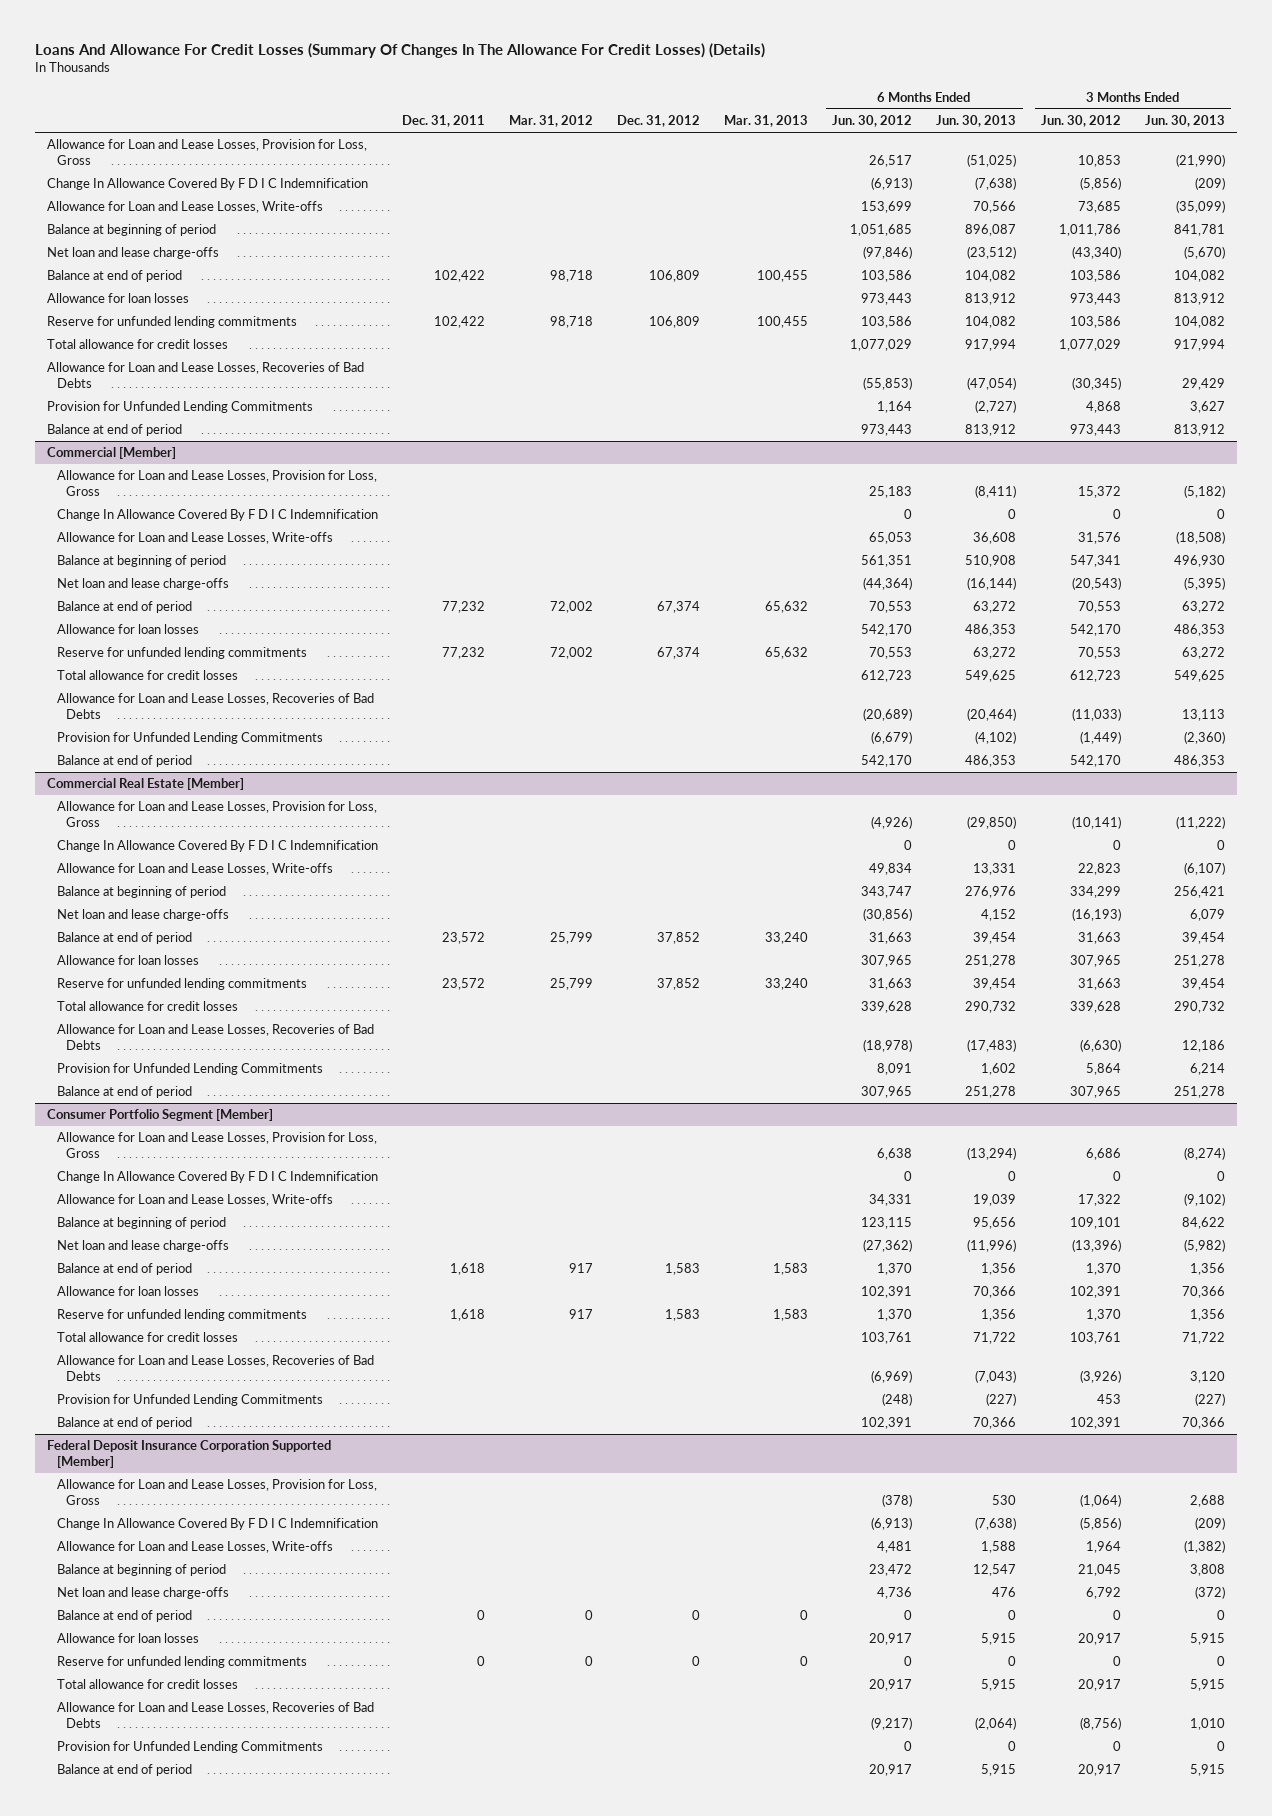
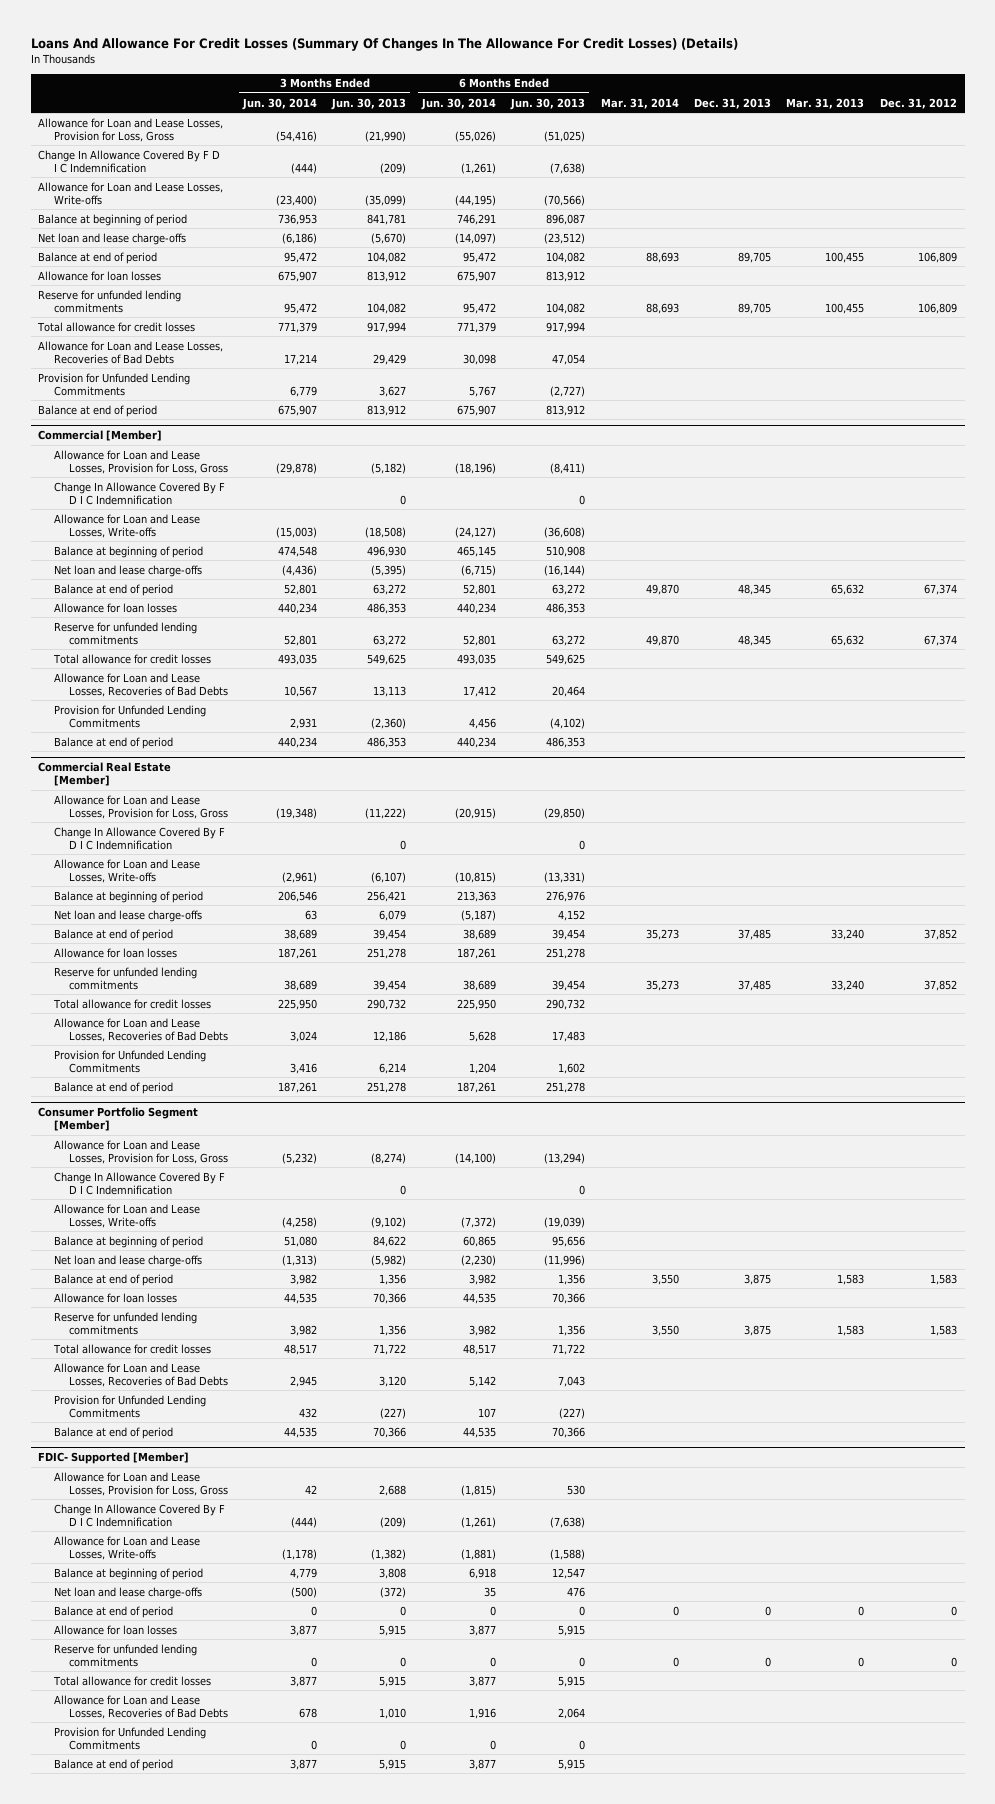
[401,115,485,128] Dec. 31, 2011 -> none
[509,115,594,128] Mar. 31, 2012 -> none
[832,115,913,128] Jun. 30, 2012 -> none
[1040,115,1121,128] Jun. 30, 2012 -> none
none -> [242,97,318,110] Jun. 30, 2014
none -> [420,97,496,110] Jun. 30, 2014
none -> [600,97,679,109] Mar. 31, 2014
none -> [694,97,772,109] Dec. 31, 2013
[973,201,1017,214] 70,566 -> [544,194,586,206] (70,566)
[967,377,1017,391] (47,054) -> [552,353,586,365] 47,054
[973,532,1017,545] 36,608 -> [544,526,586,538] (36,608)
[967,708,1017,722] (20,464) -> [552,685,586,697] 20,464
[973,863,1017,876] 13,331 -> [544,871,586,883] (13,331)
[967,1039,1017,1053] (17,483) -> [552,1030,586,1042] 17,483
[973,1194,1017,1207] 19,039 -> [544,1216,586,1228] (19,039)
[975,1370,1017,1384] (7,043) -> [558,1375,586,1387] 7,043
[47,1440,332,1469] Federal Deposit Insurance Corporation Supported [Member] -> none
none -> [38,1452,190,1465] FDIC- Supported [Member]
[981,1541,1017,1554] 1,588 -> [550,1548,586,1560] (1,588)
[975,1717,1017,1731] (2,064) -> [558,1707,586,1719] 2,064

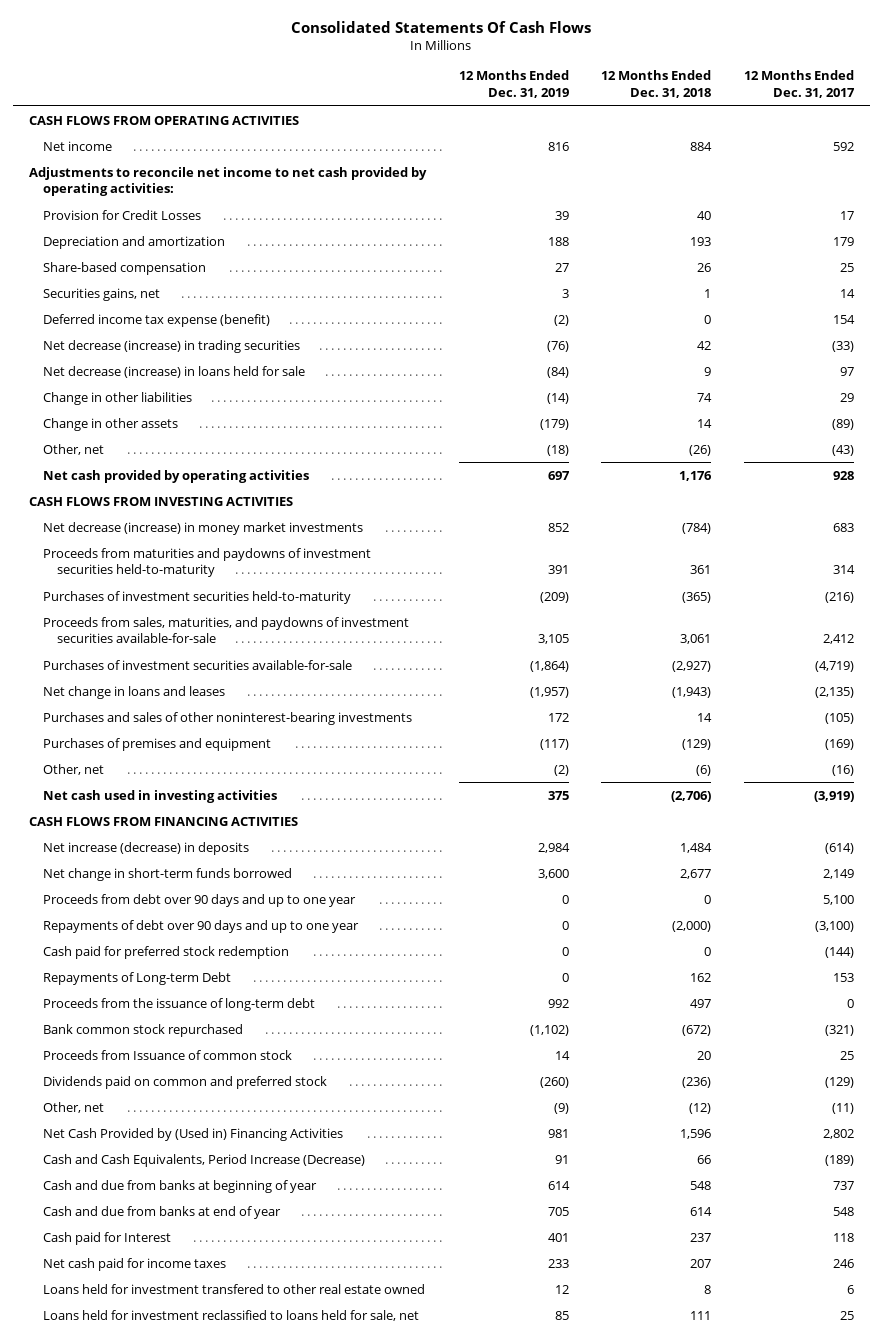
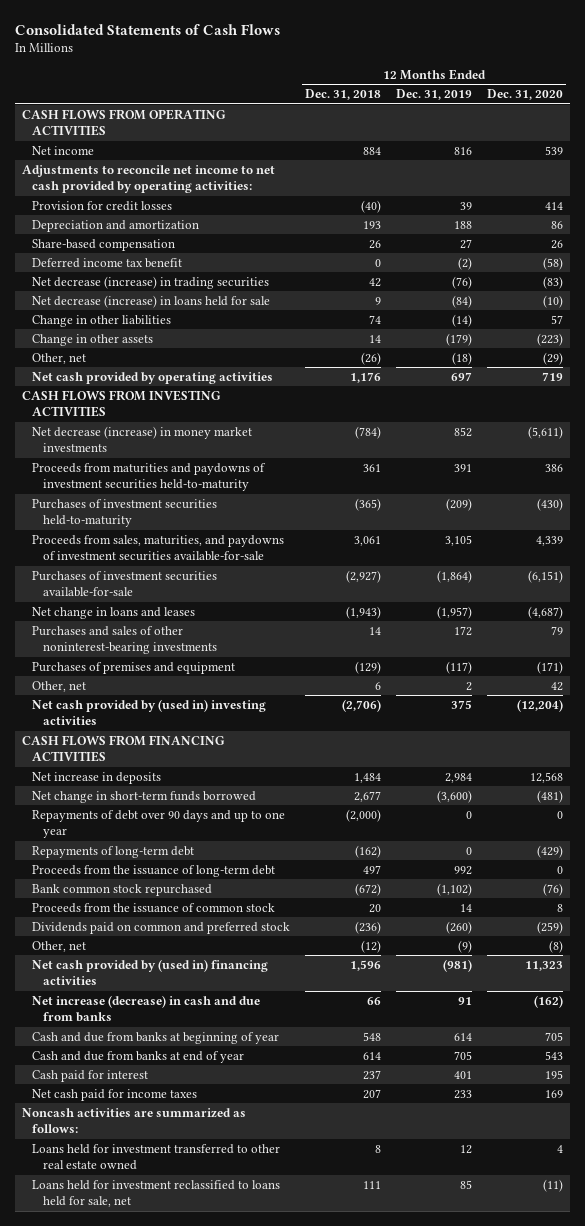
[291,20,592,33] Consolidated Statements Of Cash Flows -> [14,23,280,35] Consolidated Statements of Cash Flows
[743,70,855,98] 12 Months Ended Dec. 31, 2017 -> none
none -> [486,89,563,101] Dec. 31, 2020
[42,209,201,220] Provision for Credit Losses -> [32,200,173,211] Provision for credit losses
[697,210,712,220] 40 -> [361,199,382,213] (40)
[42,287,160,301] Securities gains, net -> none
[42,313,270,327] Deferred income tax expense (benefit) -> [32,257,183,268] Deferred income tax benefit
[553,764,569,776] (2) -> [465,681,472,691] 2
[696,764,712,776] (6) -> [375,681,382,690] 6
[42,789,277,803] Net cash used in investing activities -> [32,698,267,726] Net cash provided by (used in) investing activities
[42,893,356,907] Proceeds from debt over 90 days and up to one year -> none
[42,841,249,855] Net increase (decrease) in deposits -> [32,771,162,784] Net increase in deposits
[537,868,569,879] 3,600 -> [436,789,472,803] (3,600)
[42,945,289,959] Cash paid for preferred stock redemption -> none
[42,971,231,985] Repayments of Long-term Debt -> [32,845,195,858] Repayments of long-term debt
[690,972,712,982] 162 -> [355,844,382,858] (162)
[42,1049,292,1060] Proceeds from Issuance of common stock -> [32,902,276,913] Proceeds from the issuance of common stock
[42,1127,343,1141] Net Cash Provided by (Used in) Financing Activities -> [32,958,269,986] Net cash provided by (used in) financing activities
[547,1128,569,1138] 981 -> [442,958,472,972] (981)
[42,1153,365,1167] Cash and Cash Equivalents, Period Increase (Decrease) -> [32,994,261,1023] Net increase (decrease) in cash and due from banks
[42,1231,171,1245] Cash paid for Interest -> [32,1069,149,1082] Cash paid for interest
none -> [22,1107,247,1134] Noncash activities are summarized as follows:
[42,1283,425,1294] Loans held for investment transfered to other real estate owned -> [32,1143,281,1171] Loans held for investment transferred to other real estate owned

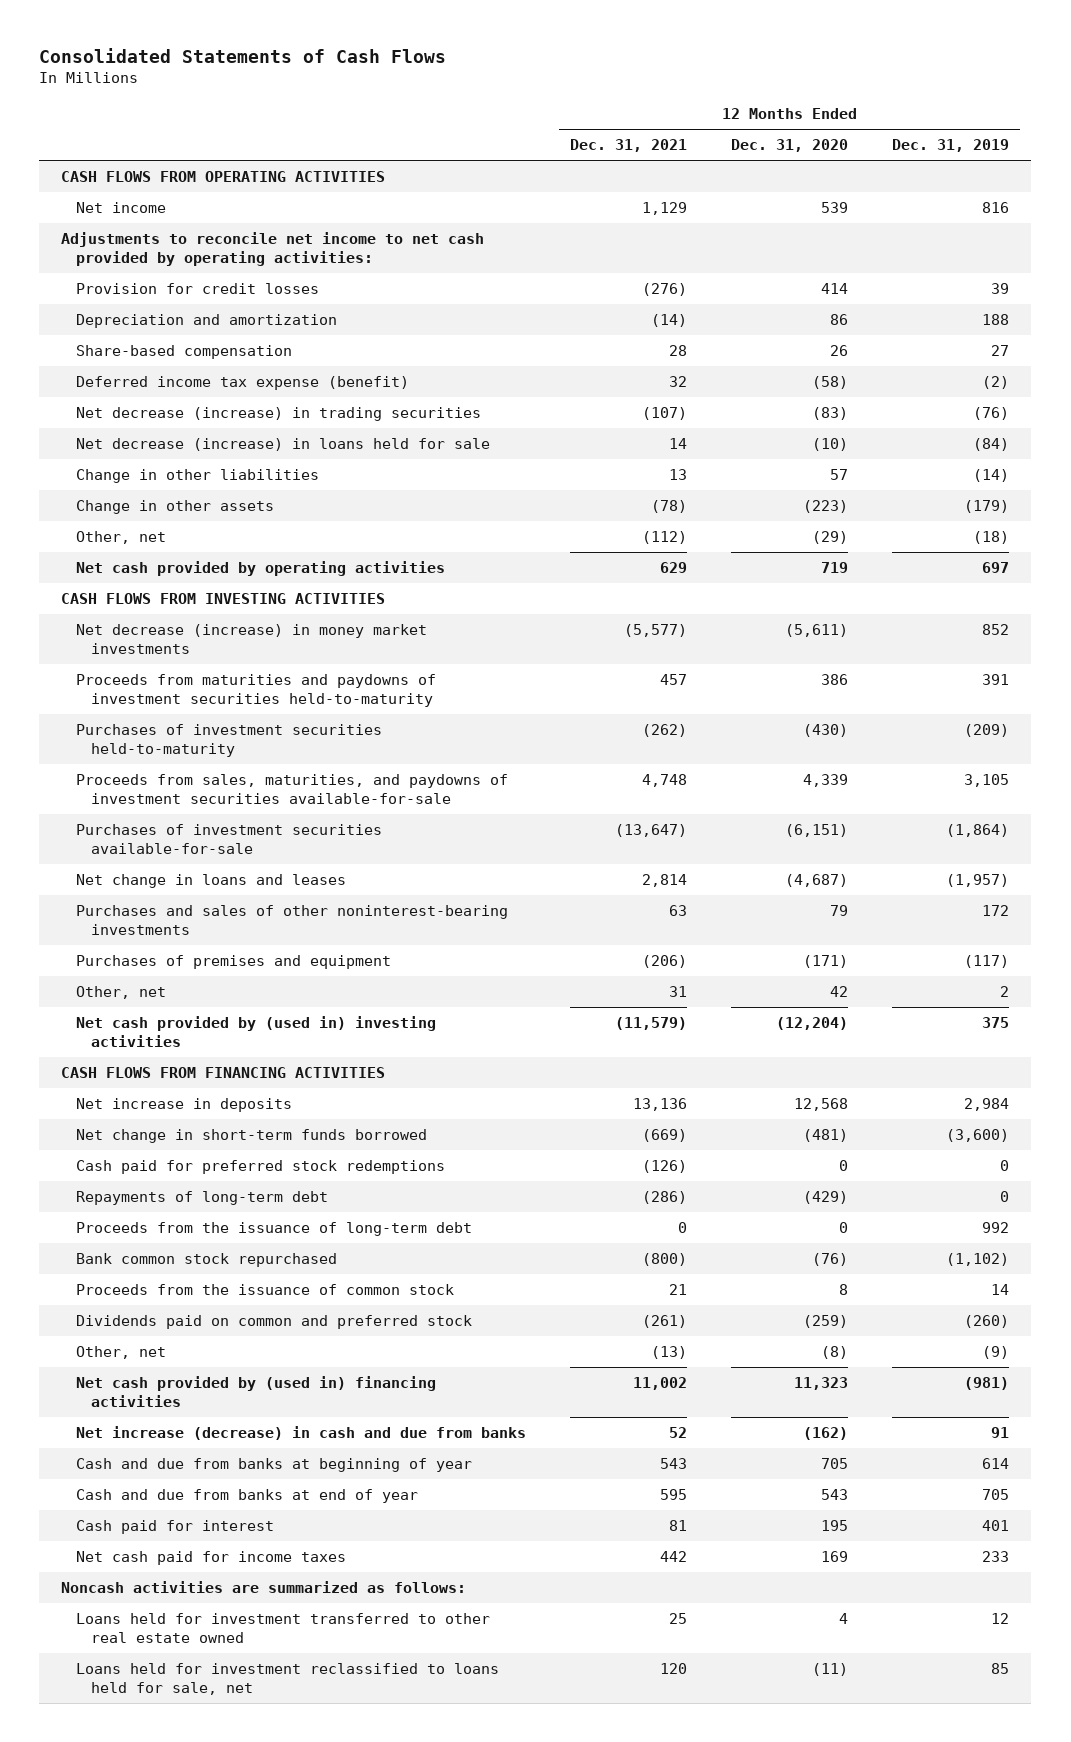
[305,89,382,101] Dec. 31, 2018 -> none
none -> [570,139,688,153] Dec. 31, 2021
[32,257,183,268] Deferred income tax benefit -> [76,376,410,391] Deferred income tax expense (benefit)
[32,809,286,839] Repayments of debt over 90 days and up to one year -> none
none -> [76,1160,446,1175] Cash paid for preferred stock redemptions

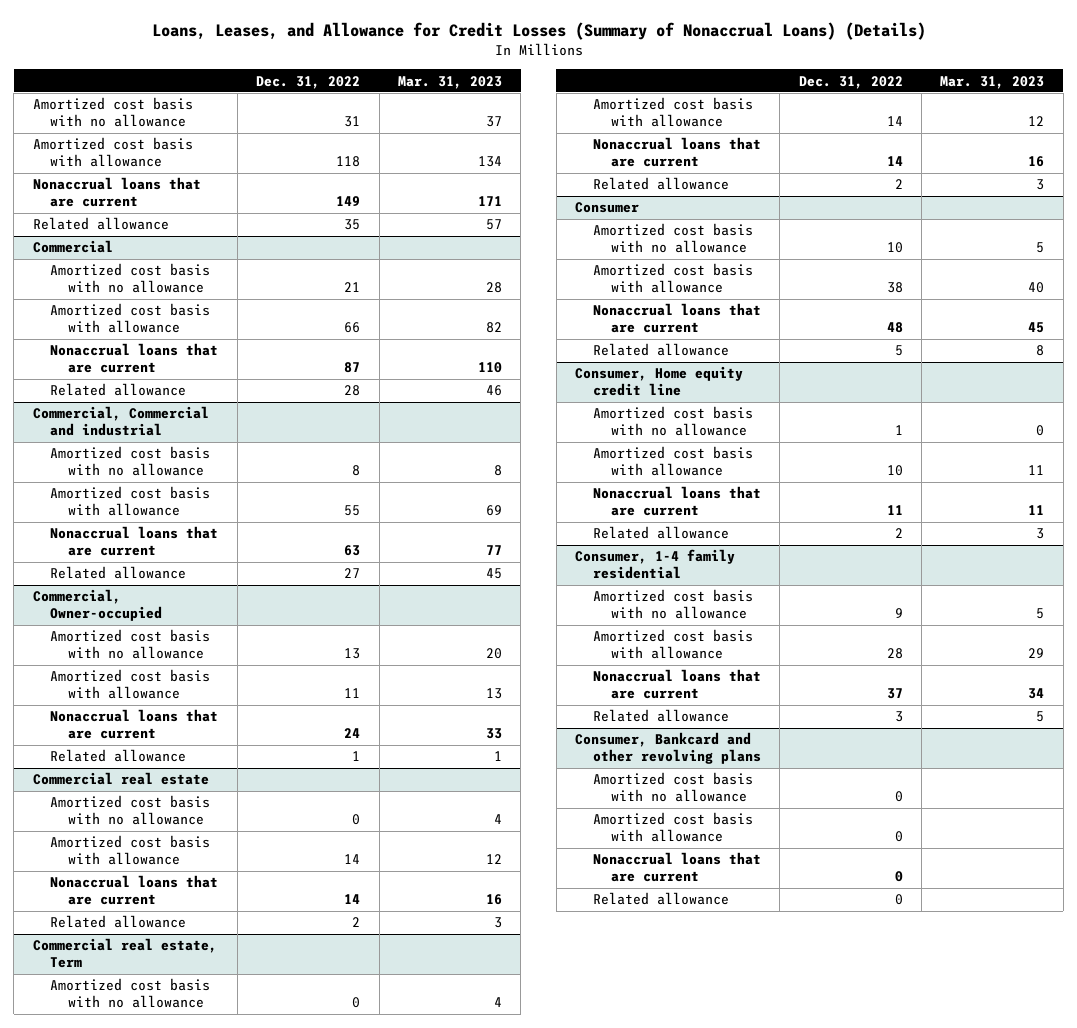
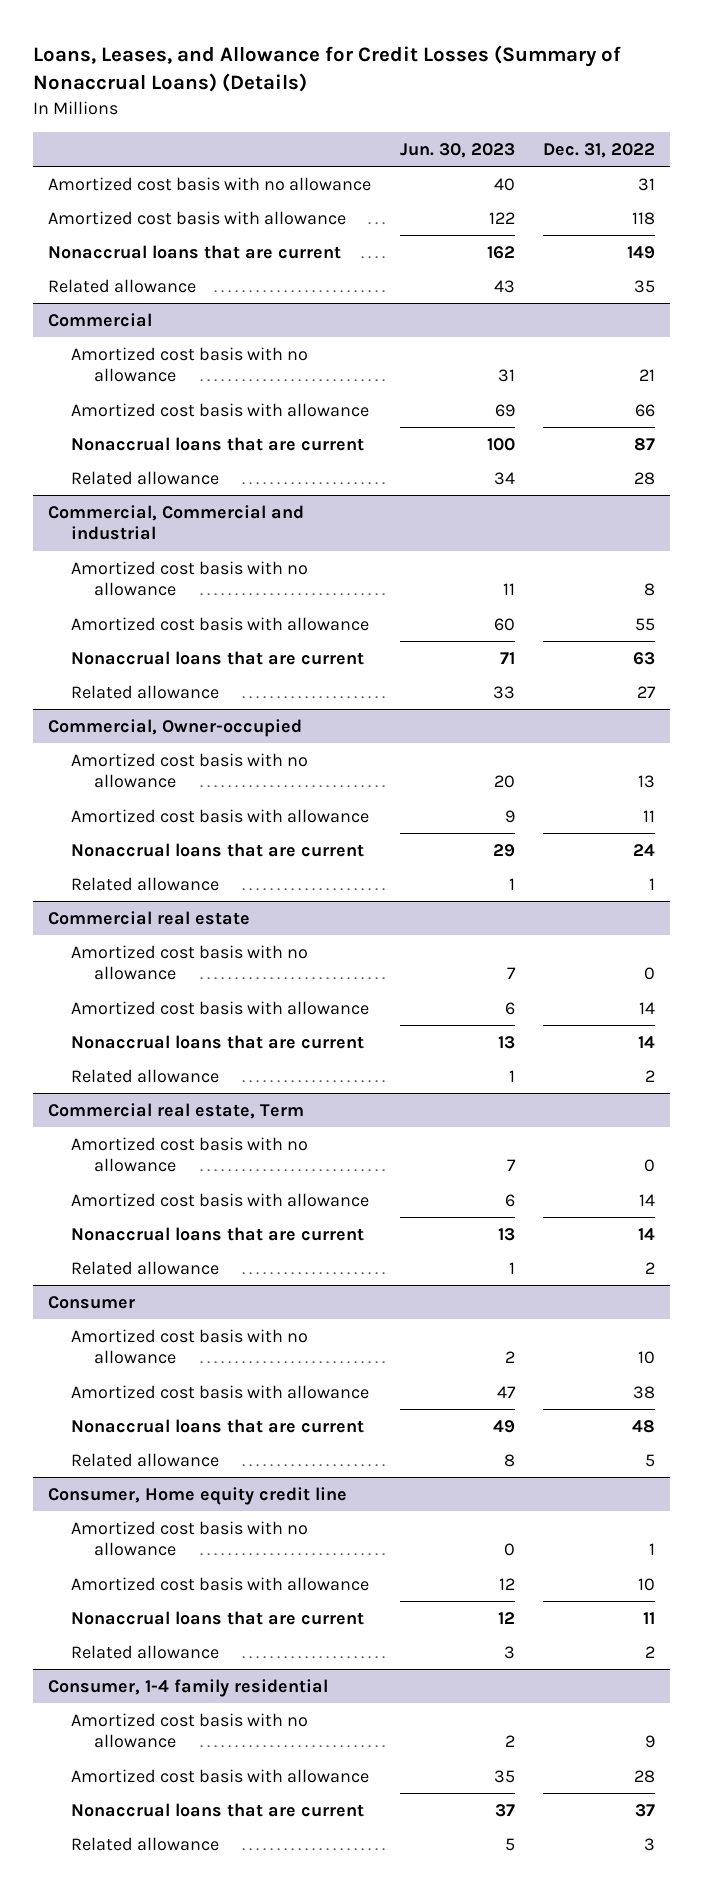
[397,75,502,89] Mar. 31, 2023 -> none
none -> [399,142,515,158] Jun. 30, 2023
[575,732,761,765] Consumer, Bankcard and other revolving plans -> none
[592,772,753,803] Amortized cost basis with no allowance -> none
[592,812,753,843] Amortized cost basis with allowance -> none
[592,852,761,883] Nonaccrual loans that are current -> none
[592,892,729,906] Related allowance -> none

